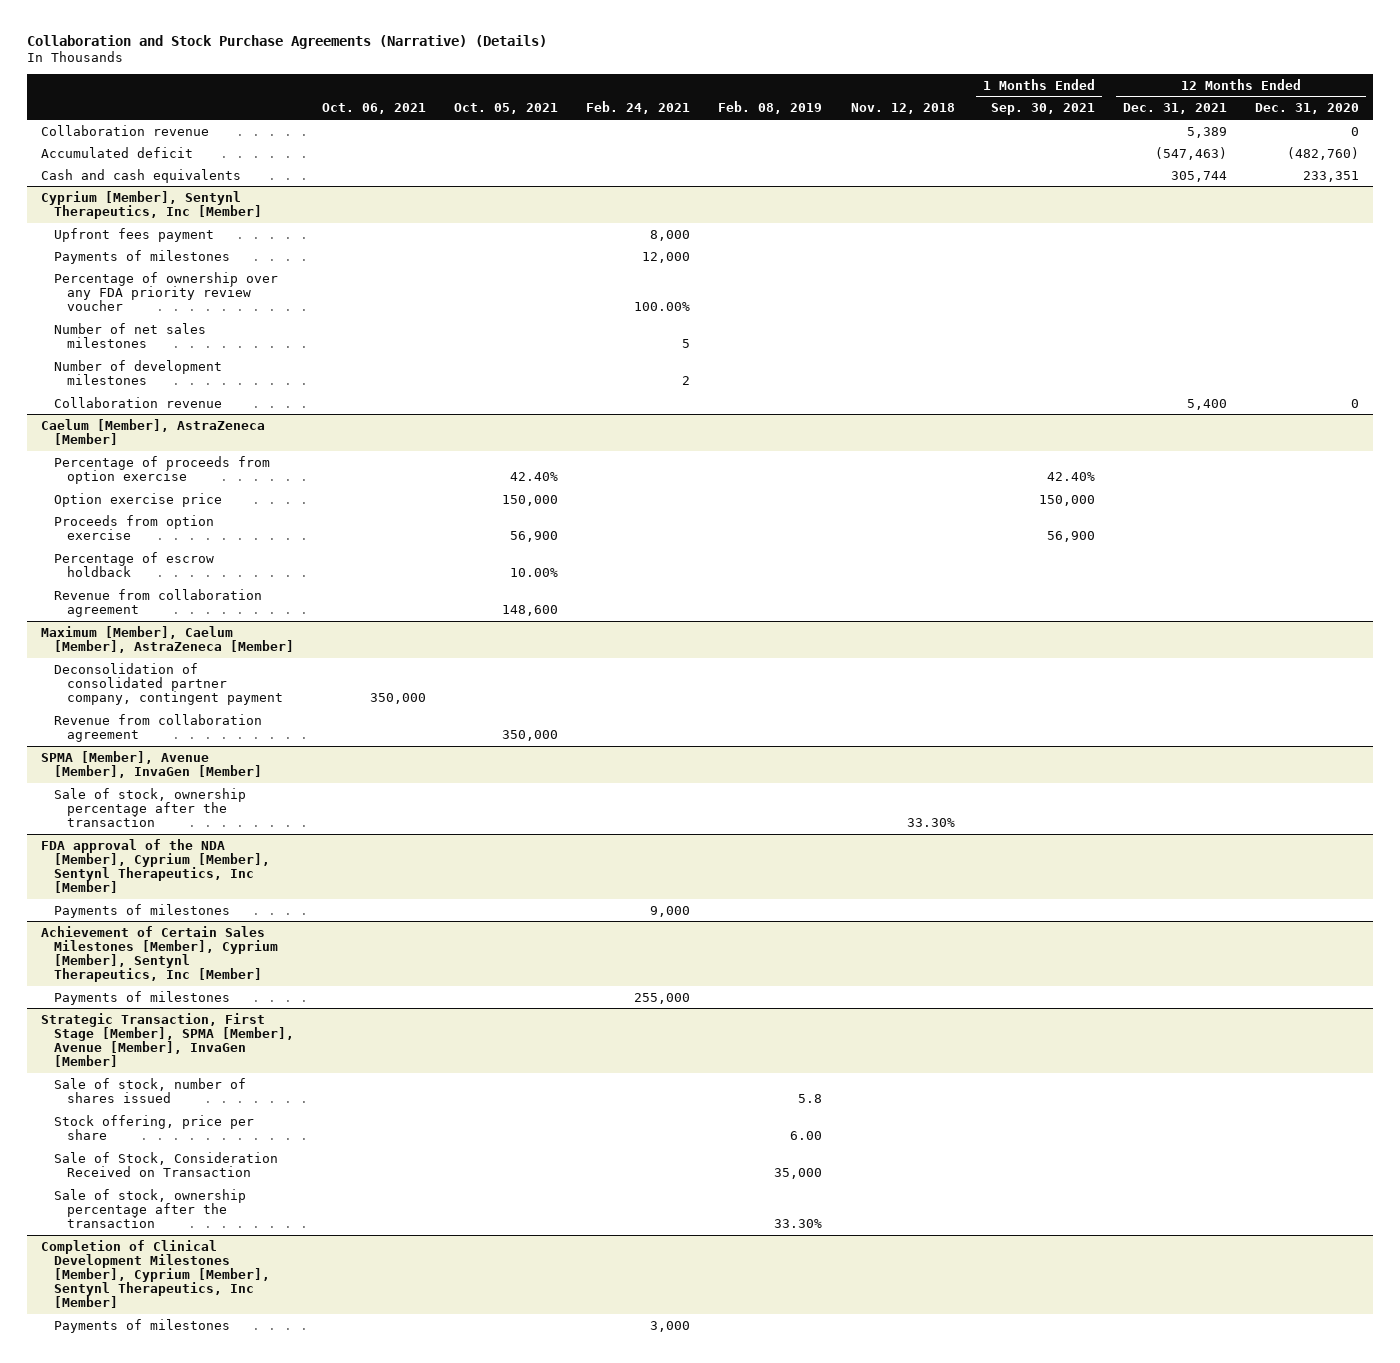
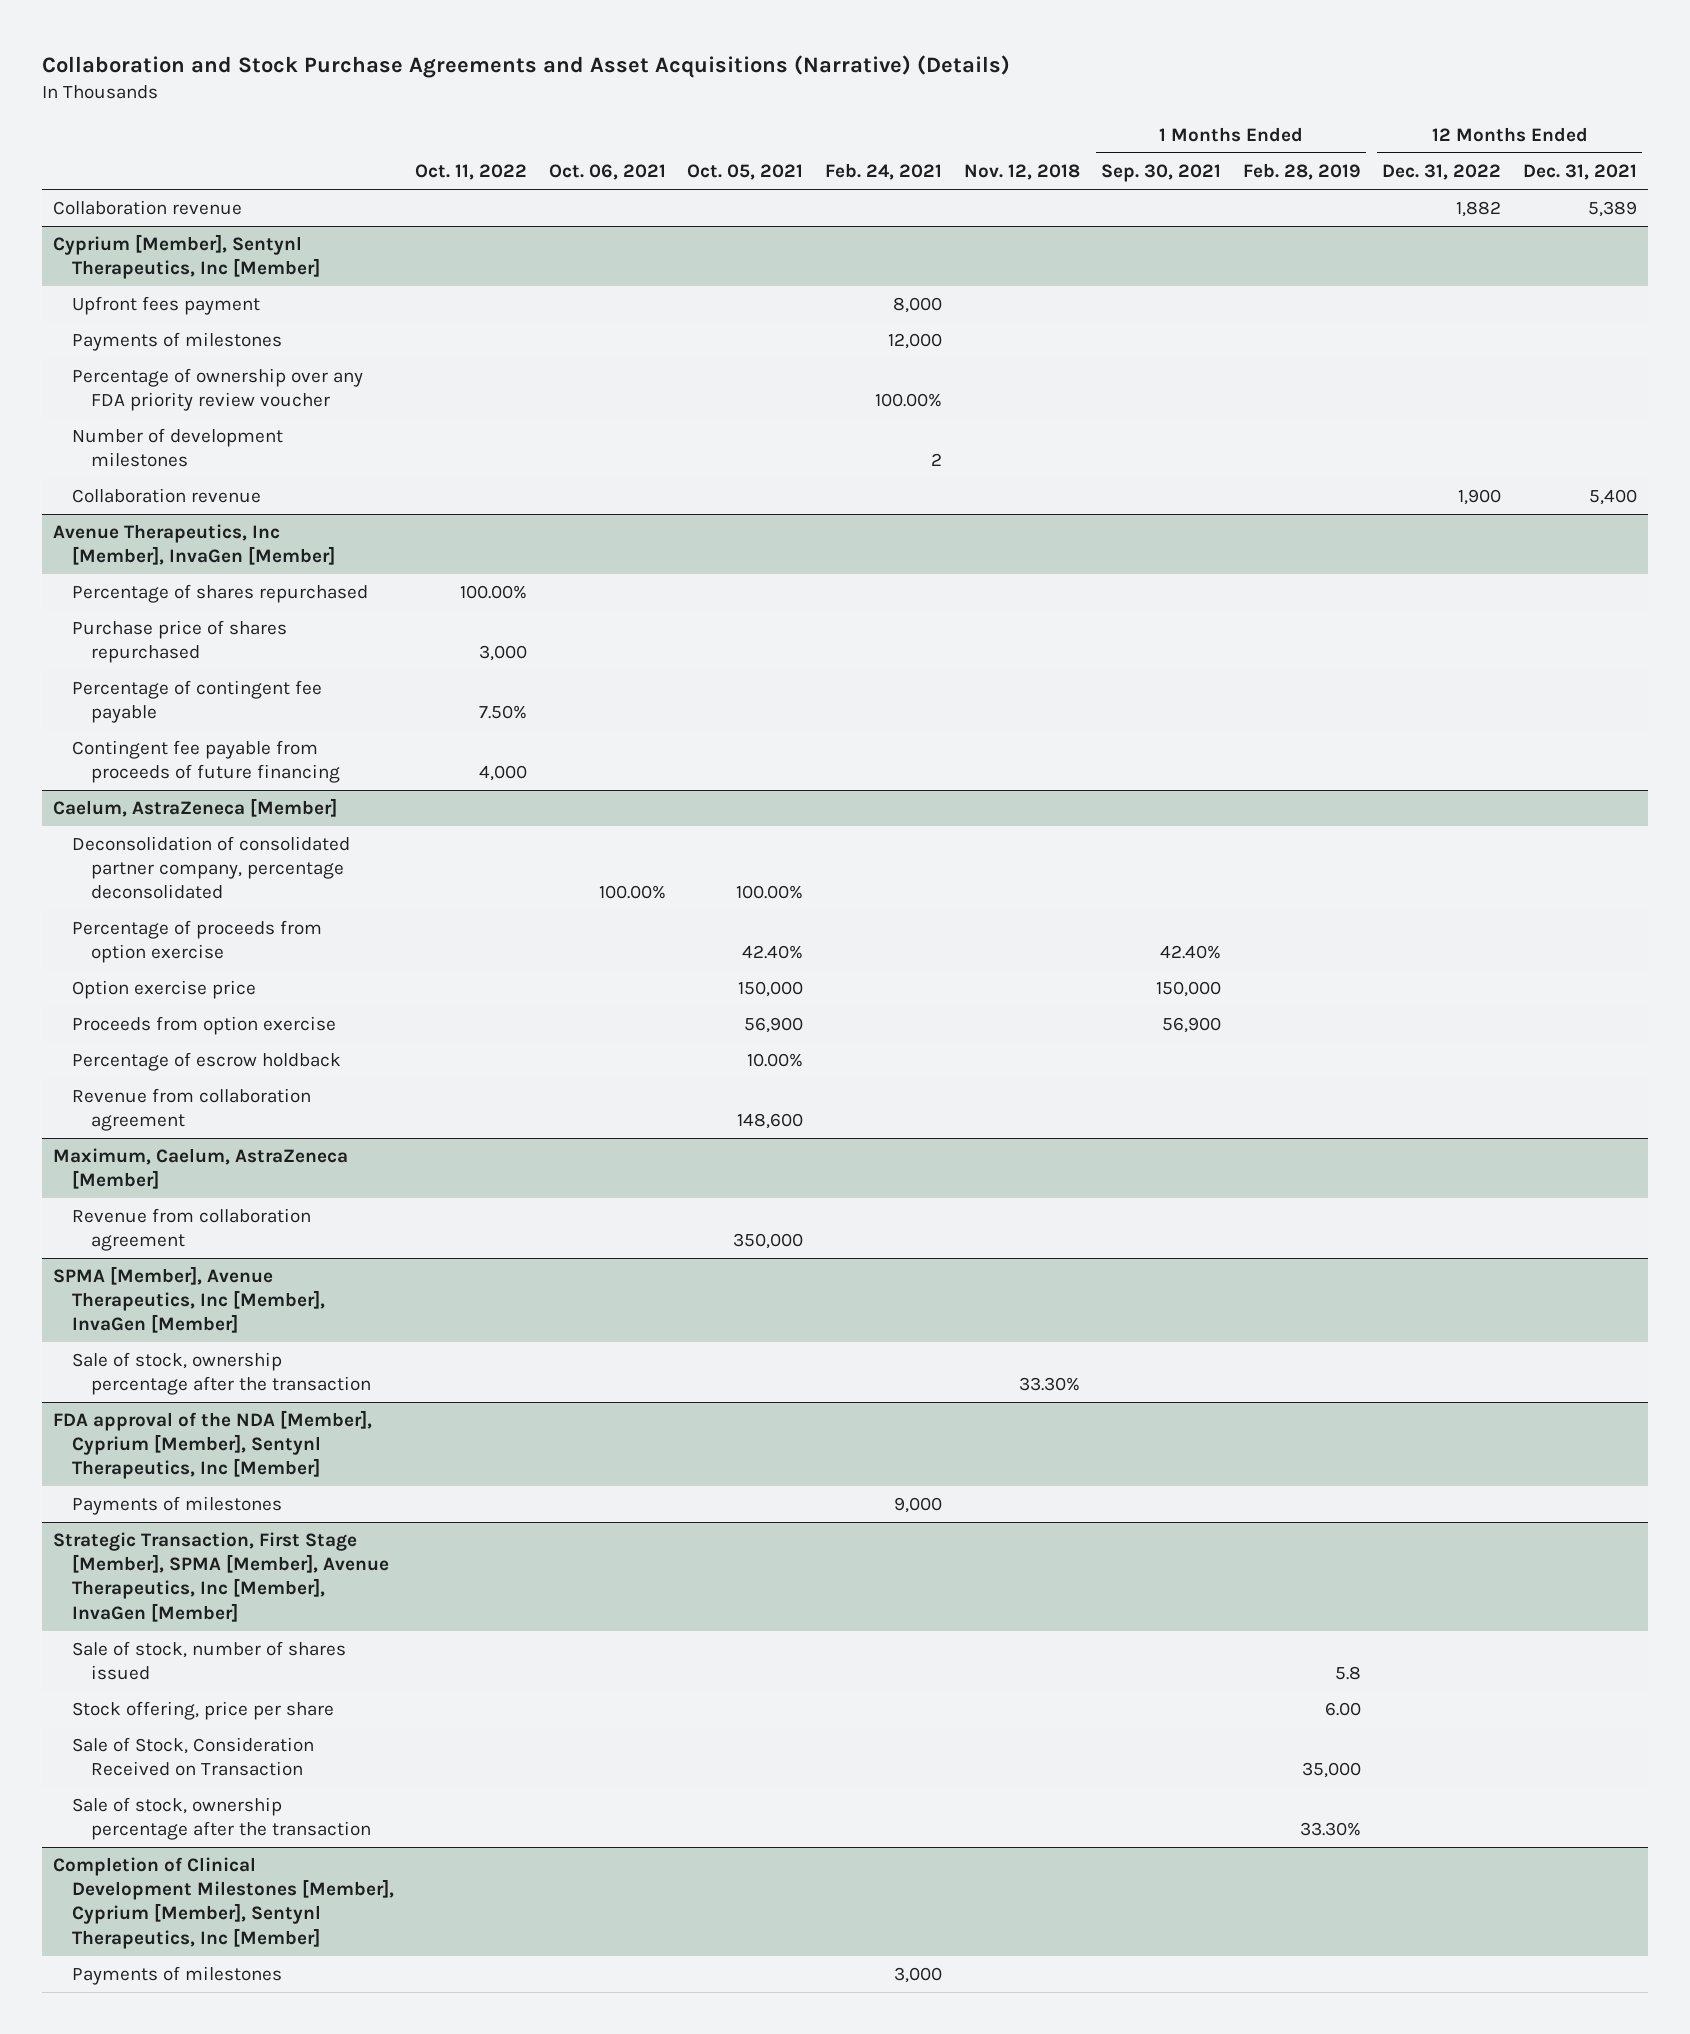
[26,34,547,49] Collaboration and Stock Purchase Agreements (Narrative) (Details) -> [41,54,1010,78] Collaboration and Stock Purchase Agreements and Asset Acquisitions (Narrative) (Details)
[718,101,823,115] Feb. 08, 2019 -> none
[1255,103,1360,115] Dec. 31, 2020 -> none
none -> [415,164,528,181] Oct. 11, 2022
none -> [1242,163,1361,181] Feb. 28, 2019
none -> [1382,164,1502,181] Dec. 31, 2022
[40,146,193,158] Accumulated deficit -> none
[40,168,241,183] Cash and cash equivalents -> none
[53,322,206,348] Number of net sales milestones -> none
none -> [52,524,335,566] Avenue Therapeutics, Inc [Member], InvaGen [Member]
none -> [71,584,368,604] Percentage of shares repurchased
none -> [71,620,287,664] Purchase price of shares repurchased
none -> [71,680,322,724] Percentage of contingent fee payable
none -> [71,740,340,784] Contingent fee payable from proceeds of future financing
[40,418,265,445] Caelum [Member], AstraZeneca [Member] -> [52,798,337,818] Caelum, AstraZeneca [Member]
none -> [71,836,350,900] Deconsolidation of consolidated partner company, percentage deconsolidated
[53,662,283,705] Deconsolidation of consolidated partner company, contingent payment -> none
[40,625,294,653] Maximum [Member], Caelum [Member], AstraZeneca [Member] -> [52,1148,348,1190] Maximum, Caelum, AstraZeneca [Member]
[40,750,262,778] SPMA [Member], Avenue [Member], InvaGen [Member] -> [52,1266,325,1334] SPMA [Member], Avenue Therapeutics, Inc [Member], InvaGen [Member]
[40,925,278,983] Achievement of Certain Sales Milestones [Member], Cyprium [Member], Sentynl Therapeutics, Inc [Member] -> none
[53,990,230,1005] Payments of milestones -> none
[40,1012,294,1068] Strategic Transaction, First Stage [Member], SPMA [Member], Avenue [Member], InvaGen [Member] -> [52,1532,389,1622] Strategic Transaction, First Stage [Member], SPMA [Member], Avenue Therapeutics, Inc [Member], InvaGen [Member]

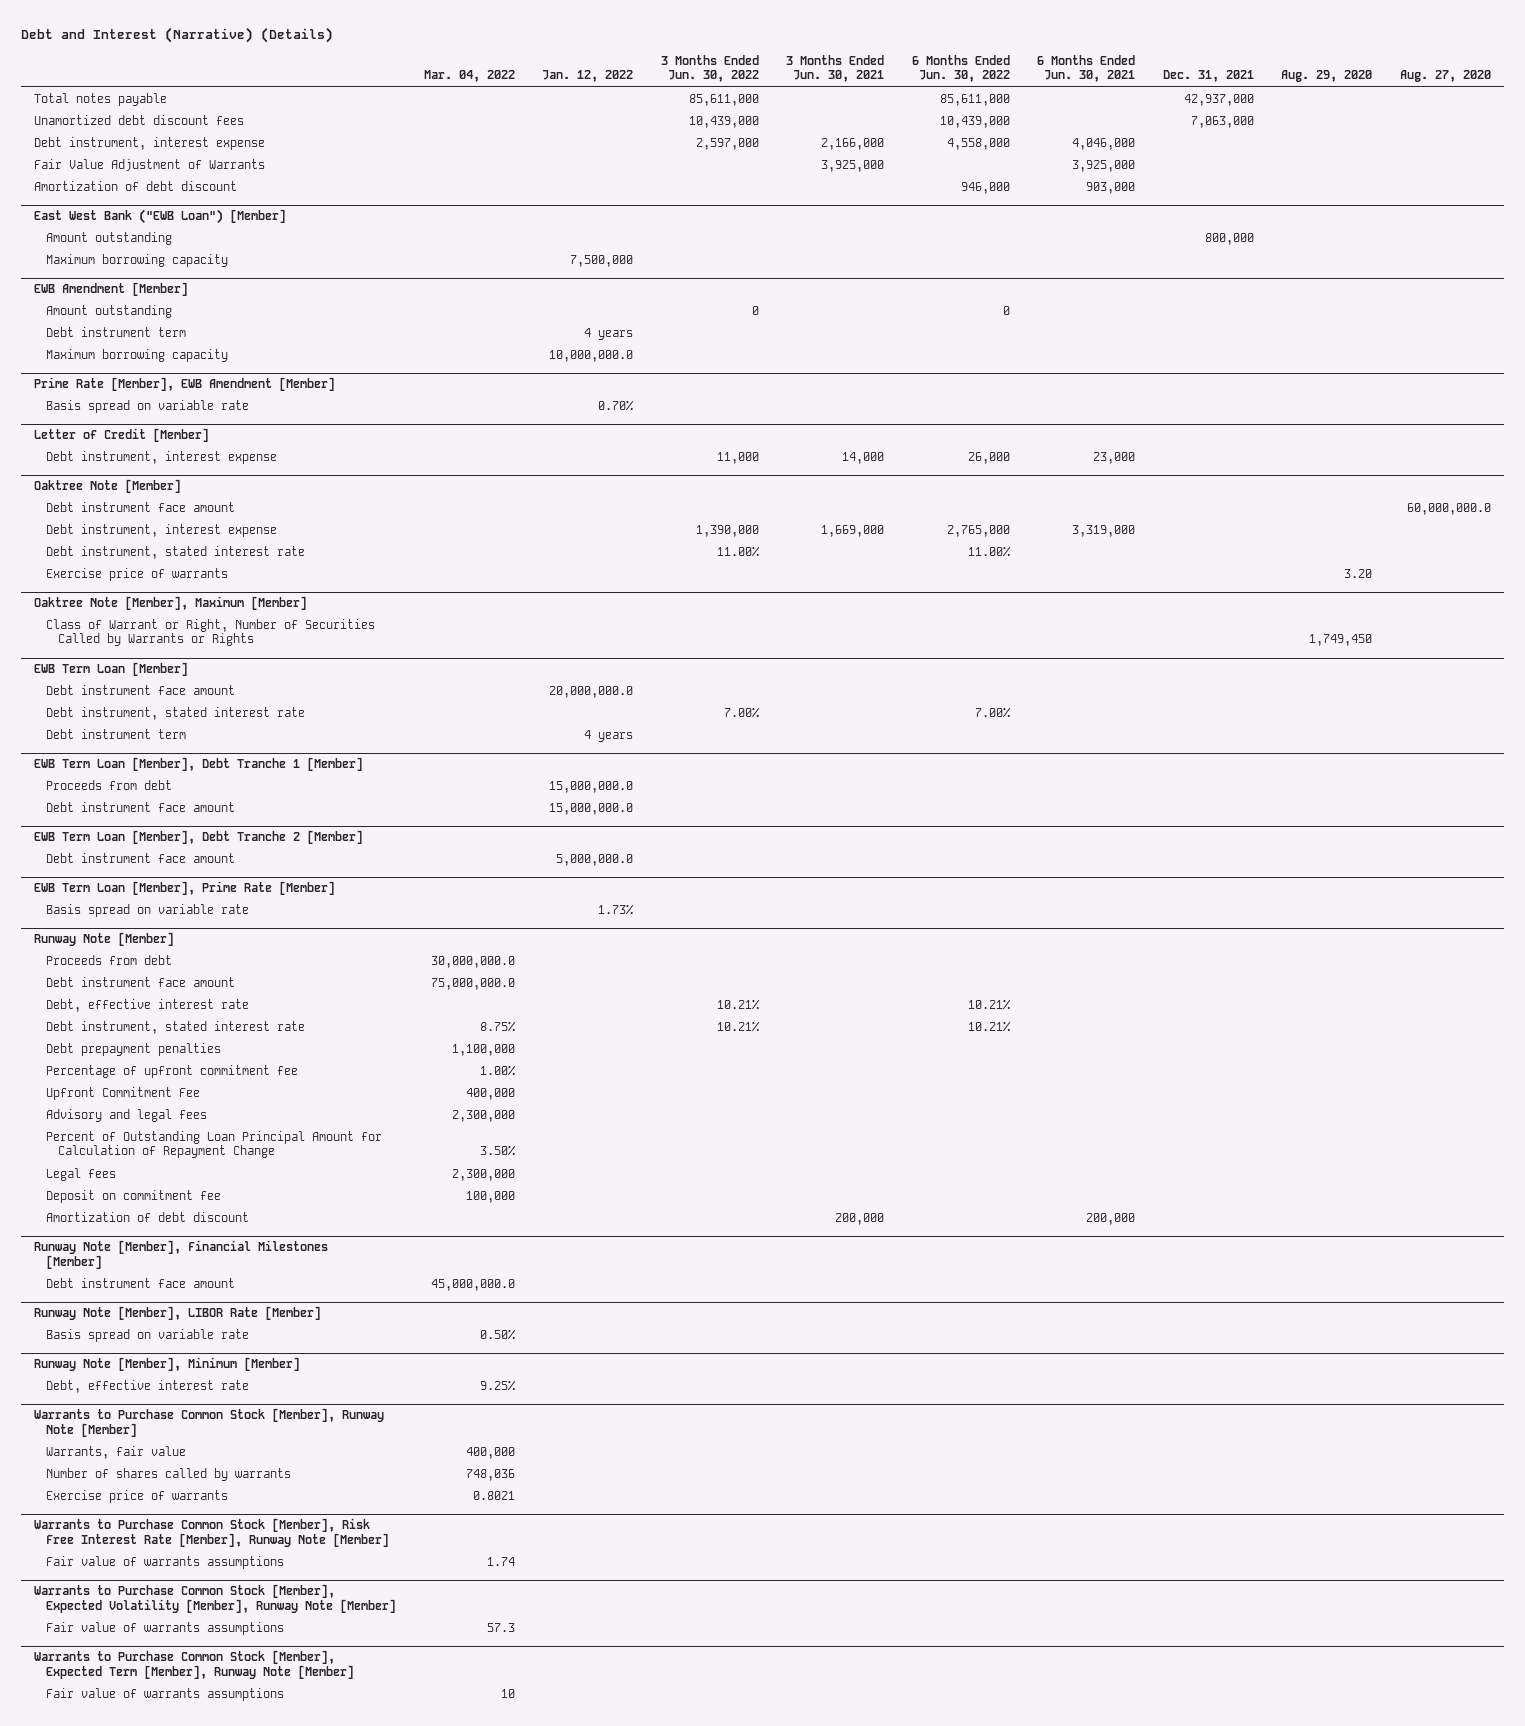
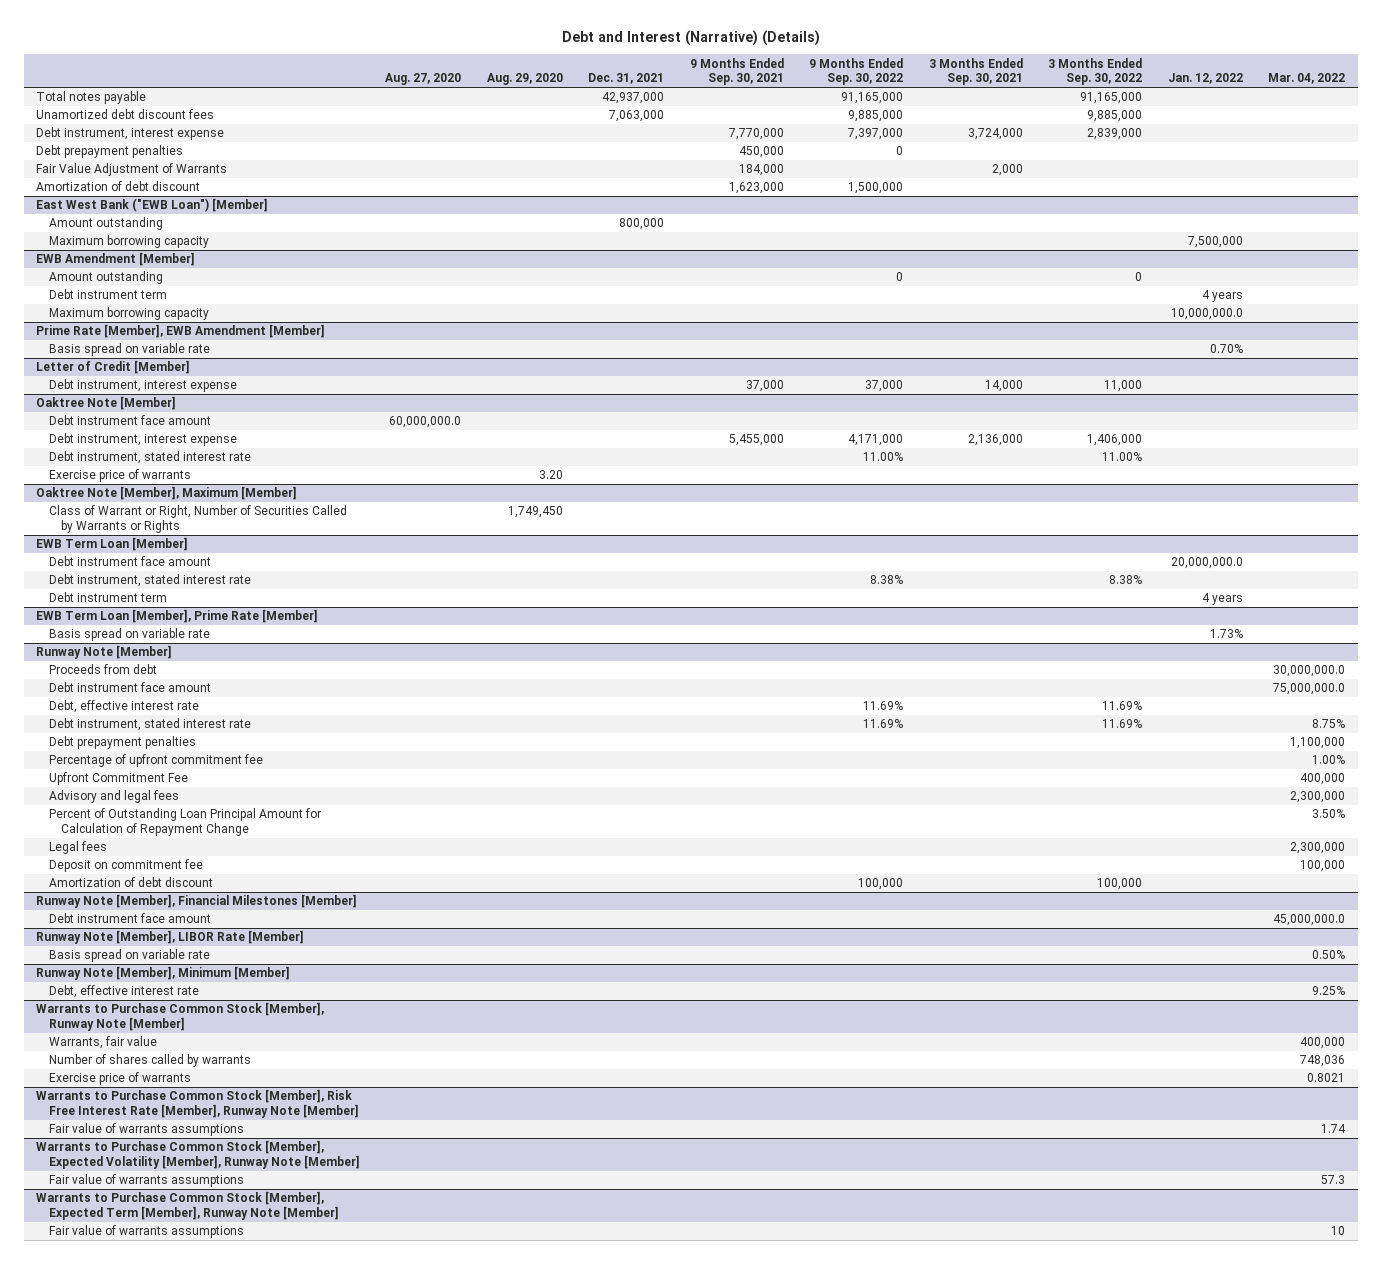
[660,55,759,83] 3 Months Ended Jun. 30, 2022 -> none
[786,55,885,83] 3 Months Ended Jun. 30, 2021 -> none
[911,55,1010,83] 6 Months Ended Jun. 30, 2022 -> none
[1037,55,1136,83] 6 Months Ended Jun. 30, 2021 -> none
none -> [689,57,784,86] 9 Months Ended Sep. 30, 2021
none -> [809,57,904,86] 9 Months Ended Sep. 30, 2022
none -> [928,57,1023,86] 3 Months Ended Sep. 30, 2021
none -> [1048,57,1143,86] 3 Months Ended Sep. 30, 2022
none -> [36,145,184,159] Debt prepayment penalties
[34,757,364,772] EWB Term Loan [Member], Debt Tranche 1 [Member] -> none
[46,780,173,791] Proceeds from debt -> none
[46,802,236,813] Debt instrument face amount -> none
[34,830,364,845] EWB Term Loan [Member], Debt Tranche 2 [Member] -> none
[46,853,236,864] Debt instrument face amount -> none

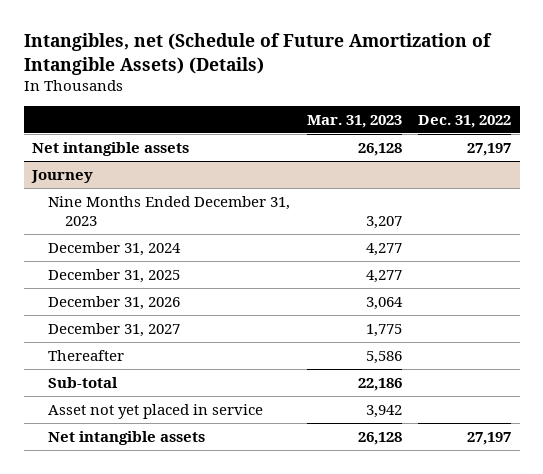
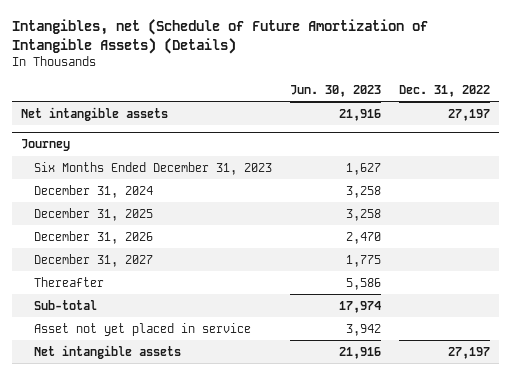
[306,114,402,128] Mar. 31, 2023 -> none
none -> [290,84,382,97] Jun. 30, 2023
[48,195,291,227] Nine Months Ended December 31, 2023 -> [34,161,273,175] Six Months Ended December 31, 2023

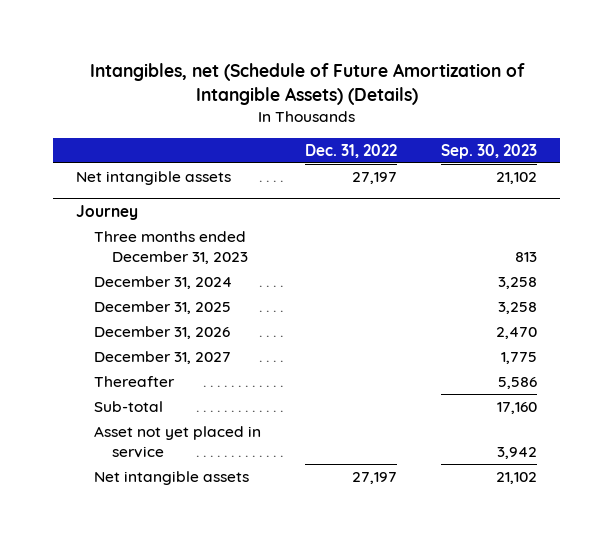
[290,84,382,97] Jun. 30, 2023 -> none
none -> [441,143,538,159] Sep. 30, 2023
[34,161,273,175] Six Months Ended December 31, 2023 -> [93,231,248,264] Three months ended December 31, 2023

